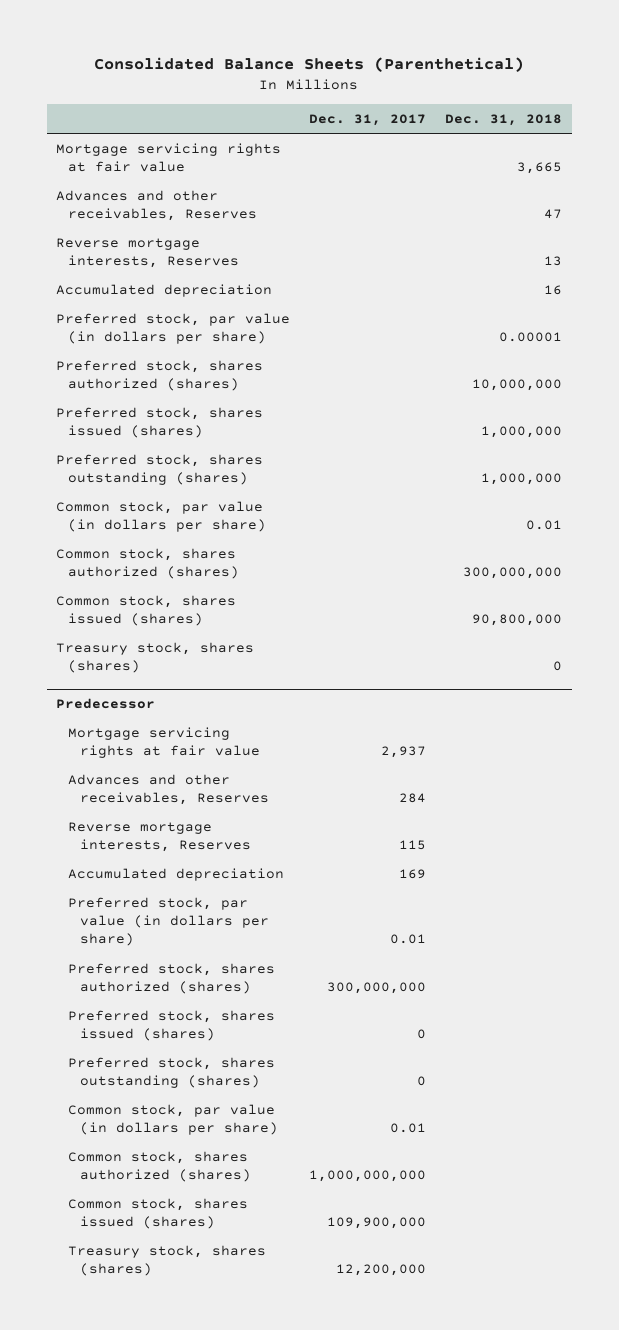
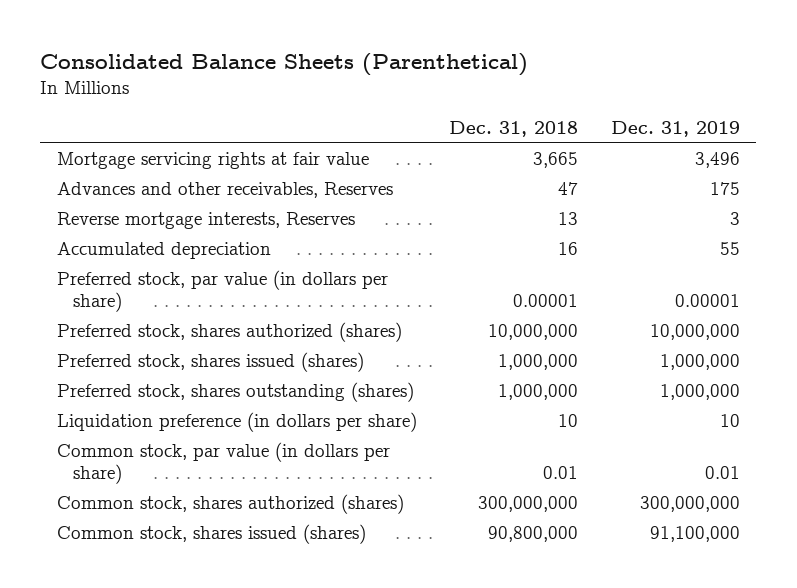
[309,113,427,126] Dec. 31, 2017 -> none
none -> [611,121,741,138] Dec. 31, 2019
none -> [56,412,417,433] Liquidation preference (in dollars per share)
[56,641,255,674] Treasury stock, shares (shares) -> none
[56,698,156,710] Predecessor -> none
[68,726,261,759] Mortgage servicing rights at fair value -> none
[68,773,270,806] Advances and other receivables, Reserves -> none
[68,821,252,853] Reverse mortgage interests, Reserves -> none
[68,867,285,881] Accumulated depreciation -> none
[68,896,270,947] Preferred stock, par value (in dollars per share) -> none
[68,962,276,995] Preferred stock, shares authorized (shares) -> none
[68,1009,276,1042] Preferred stock, shares issued (shares) -> none
[68,1056,276,1089] Preferred stock, shares outstanding (shares) -> none
[68,1103,279,1136] Common stock, par value (in dollars per share) -> none
[68,1150,252,1183] Common stock, shares authorized (shares) -> none
[68,1197,249,1230] Common stock, shares issued (shares) -> none
[68,1244,267,1277] Treasury stock, shares (shares) -> none

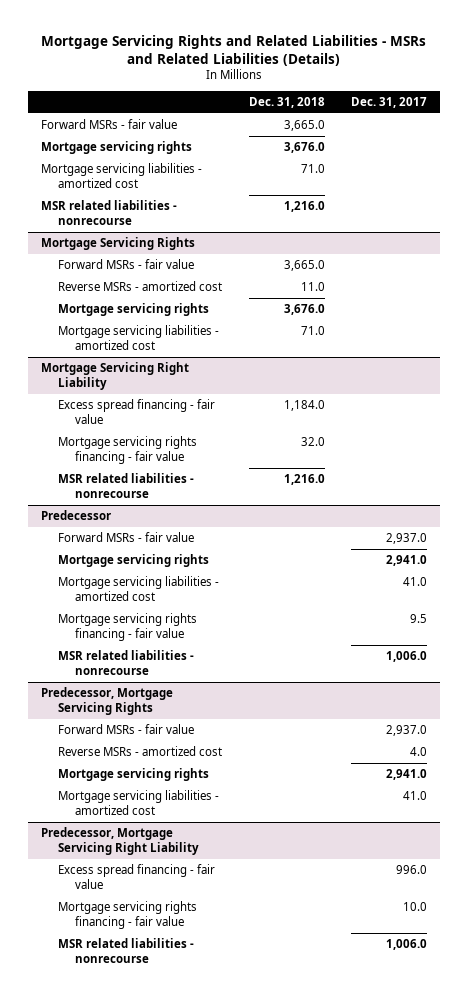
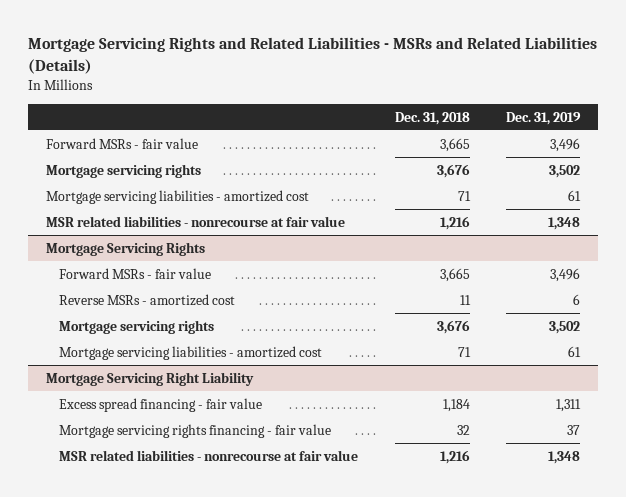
[351,96,428,108] Dec. 31, 2017 -> none
none -> [505,111,581,125] Dec. 31, 2019
[283,120,325,132] 3,665.0 -> [439,137,470,152] 3,665
[283,142,325,154] 3,676.0 -> [436,163,470,178] 3,676
[300,164,325,174] 71.0 -> [457,190,471,201] 71
[40,200,177,226] MSR related liabilities - nonrecourse -> [45,215,345,227] MSR related liabilities - nonrecourse at fair value
[283,201,325,213] 1,216.0 -> [439,215,470,230] 1,216
[283,260,325,272] 3,665.0 -> [439,267,470,282] 3,665
[300,282,325,292] 11.0 -> [459,294,471,305] 11
[283,304,325,316] 3,676.0 -> [436,319,470,334] 3,676
[300,326,325,336] 71.0 -> [457,346,471,357] 71
[40,510,111,521] Predecessor -> none
[58,532,195,543] Forward MSRs - fair value -> none
[58,554,210,568] Mortgage servicing rights -> none
[58,576,220,602] Mortgage servicing liabilities - amortized cost -> none
[58,613,198,642] Mortgage servicing rights financing - fair value -> none
[58,650,195,676] MSR related liabilities - nonrecourse -> none
[40,687,173,716] Predecessor, Mortgage Servicing Rights -> none
[58,724,195,735] Forward MSRs - fair value -> none
[58,746,223,757] Reverse MSRs - amortized cost -> none
[58,768,210,782] Mortgage servicing rights -> none
[58,790,220,816] Mortgage servicing liabilities - amortized cost -> none
[40,827,200,856] Predecessor, Mortgage Servicing Right Liability -> none
[58,864,216,890] Excess spread financing - fair value -> none
[58,901,198,930] Mortgage servicing rights financing - fair value -> none
[58,938,195,964] MSR related liabilities - nonrecourse -> none
[283,400,325,412] 1,184.0 -> [442,398,470,412] 1,184
[300,437,325,447] 32.0 -> [456,424,470,435] 32
[58,473,195,499] MSR related liabilities - nonrecourse -> [59,449,359,461] MSR related liabilities - nonrecourse at fair value
[283,474,325,486] 1,216.0 -> [439,449,470,464] 1,216

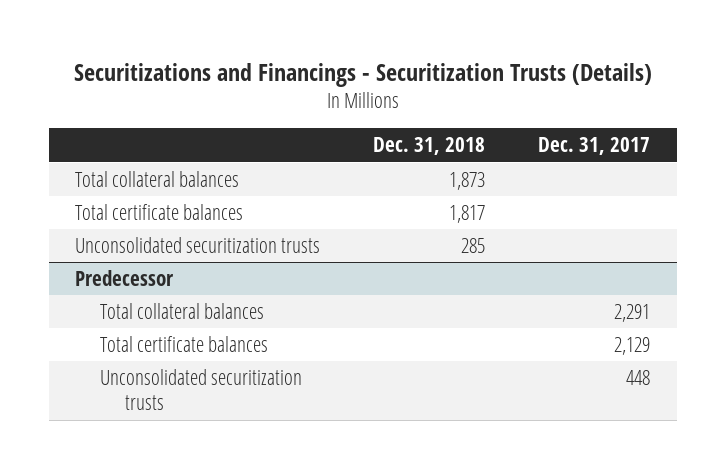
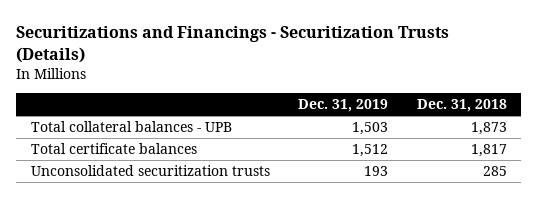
[538,137,651,156] Dec. 31, 2017 -> none
none -> [298,99,389,113] Dec. 31, 2019
[75,170,240,187] Total collateral balances -> [30,121,232,133] Total collateral balances - UPB
[75,269,175,286] Predecessor -> none
[100,302,265,319] Total collateral balances -> none
[100,335,269,352] Total certificate balances -> none
[100,368,303,411] Unconsolidated securitization trusts -> none

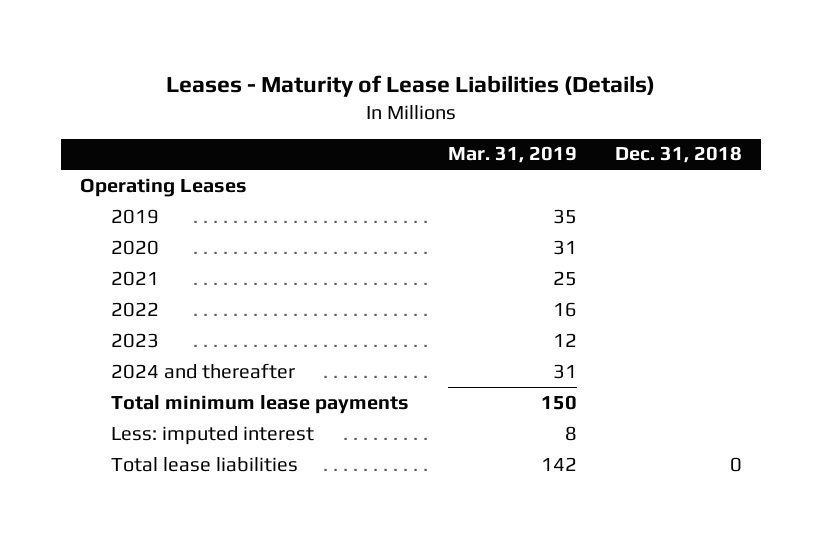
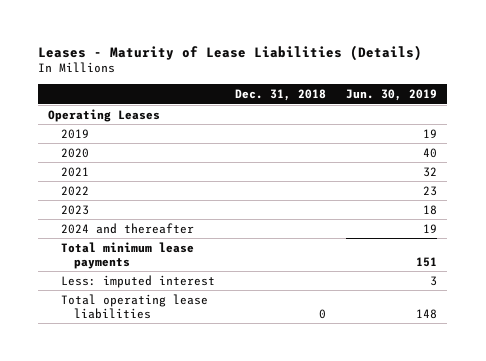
[447,146,577,164] Mar. 31, 2019 -> none
none -> [346,89,438,102] Jun. 30, 2019
[111,456,299,472] Total lease liabilities -> [61,293,209,319] Total operating lease liabilities

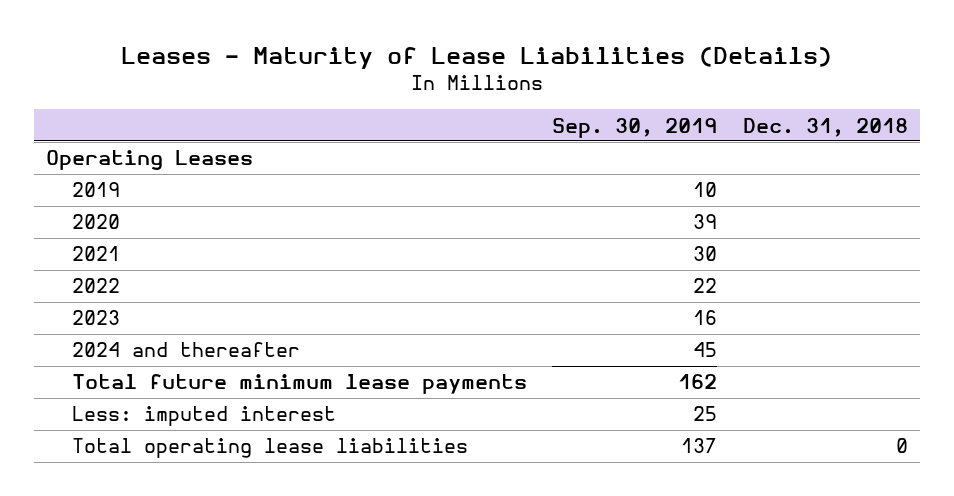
[346,89,438,102] Jun. 30, 2019 -> none
none -> [552,117,718,138] Sep. 30, 2019
[61,241,195,269] Total minimum lease payments -> [72,374,528,395] Total future minimum lease payments

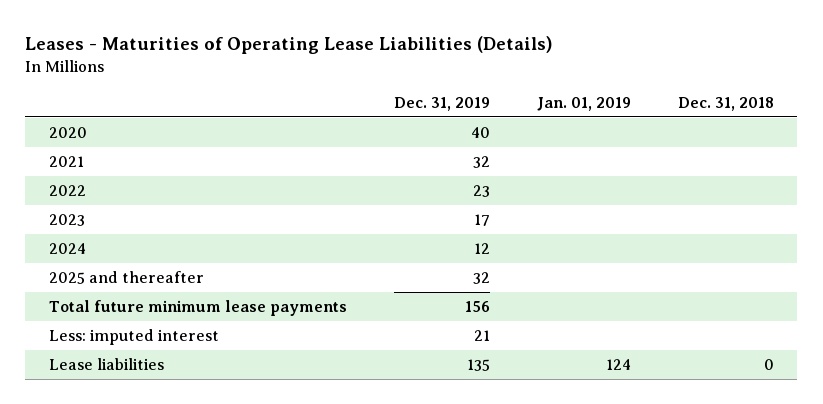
[120,46,832,69] Leases - Maturity of Lease Liabilities (Details) -> [25,36,554,55] Leases - Maturities of Operating Lease Liabilities (Details)
[552,117,718,138] Sep. 30, 2019 -> none
none -> [393,96,490,111] Dec. 31, 2019
none -> [536,96,631,111] Jan. 01, 2019
[46,150,254,171] Operating Leases -> none
[72,182,121,198] 2019 -> none
none -> [48,243,86,255] 2024
[72,342,301,358] 2024 and thereafter -> [48,271,204,285] 2025 and thereafter
[72,438,469,459] Total operating lease liabilities -> [48,358,164,371] Lease liabilities

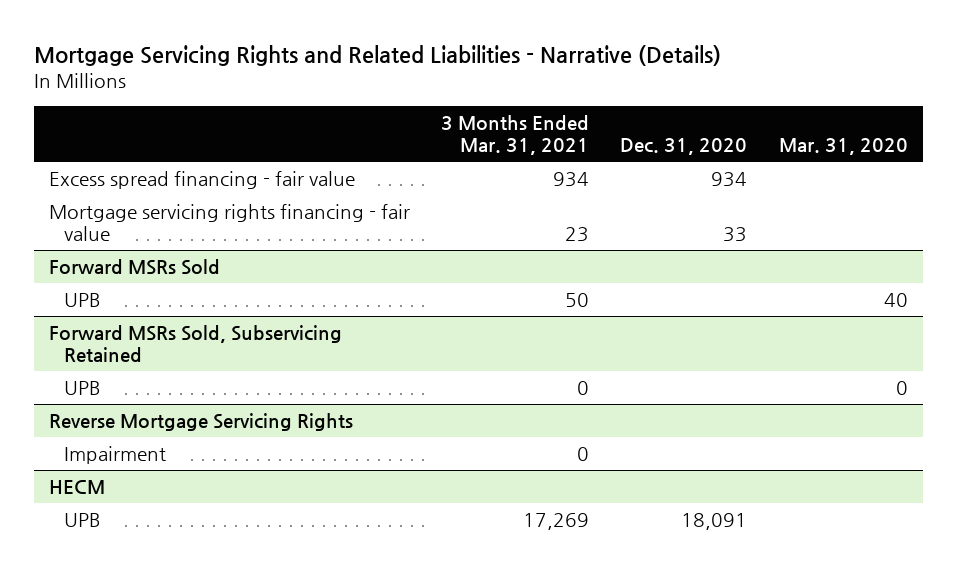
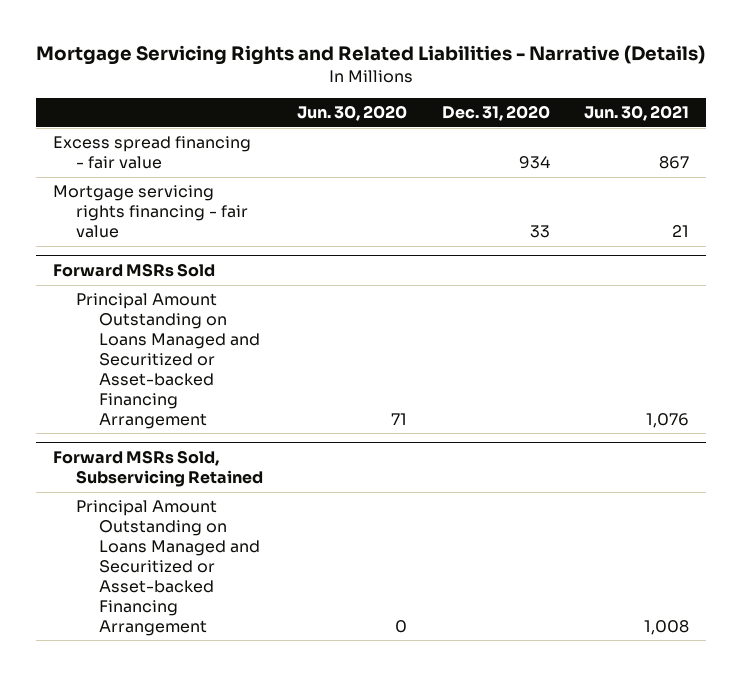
[441,115,590,156] 3 Months Ended Mar. 31, 2021 -> none
[778,138,908,156] Mar. 31, 2020 -> none
none -> [297,105,408,122] Jun. 30, 2020
none -> [584,105,690,122] Jun. 30, 2021
[63,293,101,308] UPB -> [75,293,260,429] Principal Amount Outstanding on Loans Managed and Securitized or Asset-backed Financing Arrangement
[49,413,354,432] Reverse Mortgage Servicing Rights -> none
[63,446,166,465] Impairment -> none
[49,480,106,495] HECM -> none
[63,513,101,528] UPB -> none
[63,381,101,396] UPB -> [75,500,260,636] Principal Amount Outstanding on Loans Managed and Securitized or Asset-backed Financing Arrangement

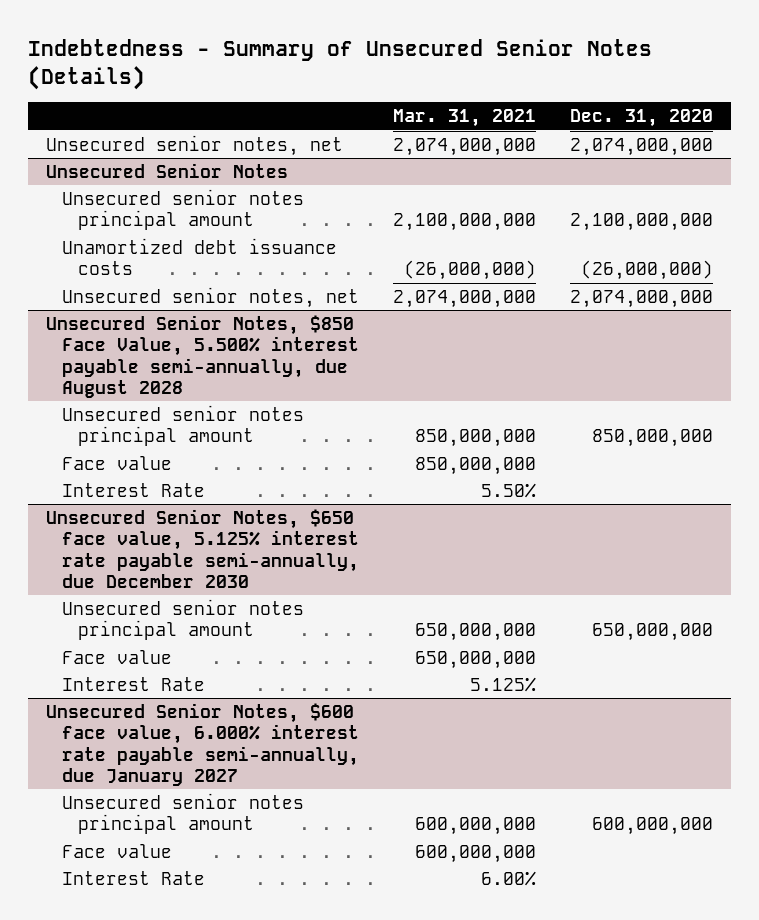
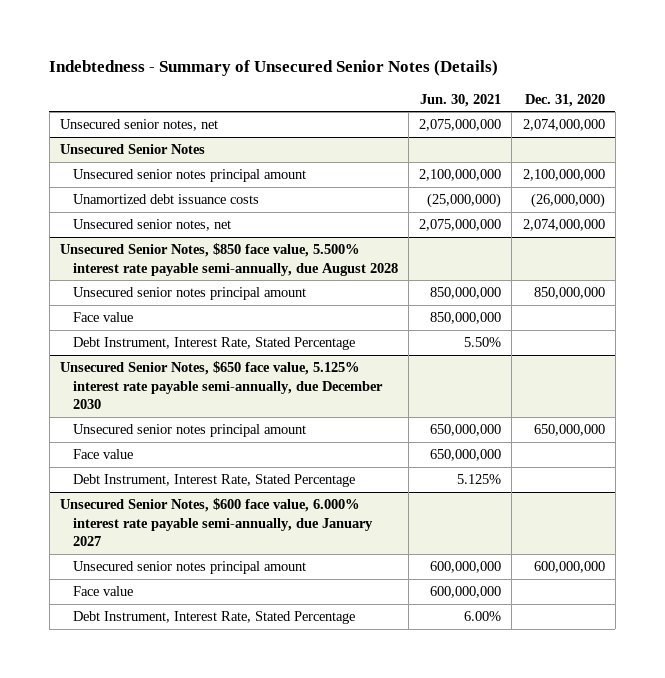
[393,109,537,128] Mar. 31, 2021 -> none
none -> [420,93,502,107] Jun. 30, 2021
[45,315,359,398] Unsecured Senior Notes, $850 Face Value, 5.500% interest payable semi-annually, due August 2028 -> [59,243,399,276] Unsecured Senior Notes, $850 face value, 5.500% interest rate payable semi-annually, due August 2028
[61,483,205,498] Interest Rate -> [73,337,356,351] Debt Instrument, Interest Rate, Stated Percentage
[61,677,205,692] Interest Rate -> [73,474,356,488] Debt Instrument, Interest Rate, Stated Percentage
[61,871,205,886] Interest Rate -> [73,611,356,625] Debt Instrument, Interest Rate, Stated Percentage

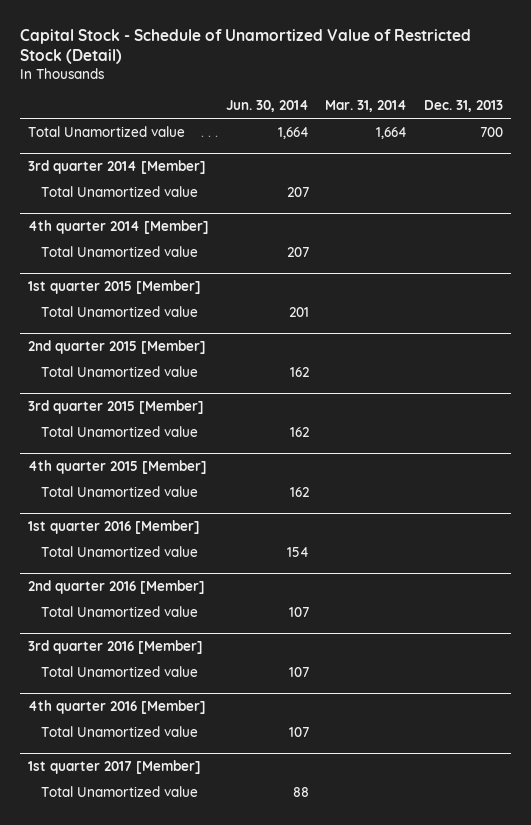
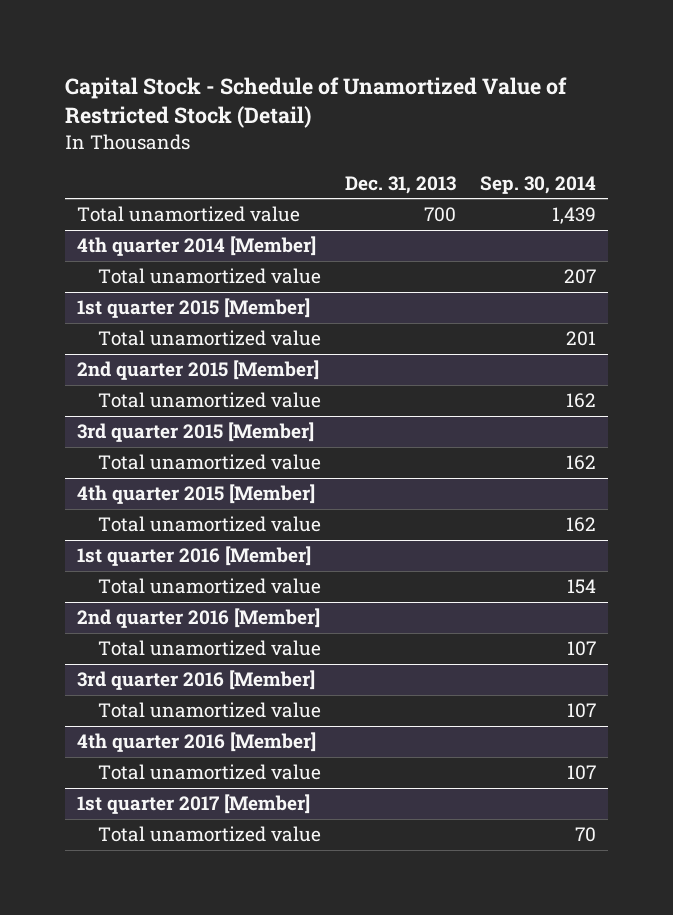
[225,100,309,113] Jun. 30, 2014 -> none
[325,100,408,113] Mar. 31, 2014 -> none
none -> [480,175,597,194] Sep. 30, 2014
[28,160,207,175] 3rd quarter 2014 [Member] -> none
[41,185,199,197] Total Unamortized value -> none
[28,125,186,137] Total Unamortized value -> [77,206,301,223] Total unamortized value
[41,245,199,257] Total Unamortized value -> [97,268,321,285] Total unamortized value
[41,305,199,317] Total Unamortized value -> [97,330,321,347] Total unamortized value
[41,365,199,377] Total Unamortized value -> [97,392,321,409] Total unamortized value
[41,425,199,437] Total Unamortized value -> [97,454,321,471] Total unamortized value
[41,485,199,497] Total Unamortized value -> [97,516,321,533] Total unamortized value
[41,545,199,557] Total Unamortized value -> [97,578,321,595] Total unamortized value
[41,605,199,617] Total Unamortized value -> [97,640,321,657] Total unamortized value
[41,665,199,677] Total Unamortized value -> [97,702,321,719] Total unamortized value
[41,725,199,737] Total Unamortized value -> [97,764,321,781] Total unamortized value
[41,785,199,797] Total Unamortized value -> [97,826,321,843] Total unamortized value

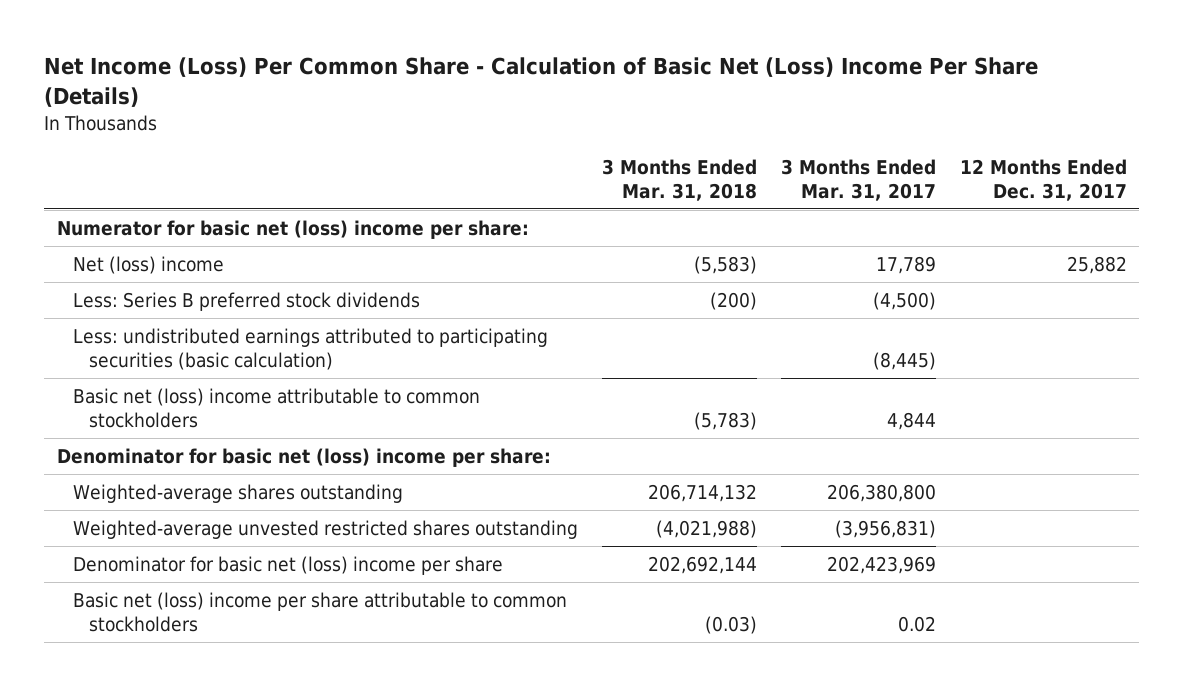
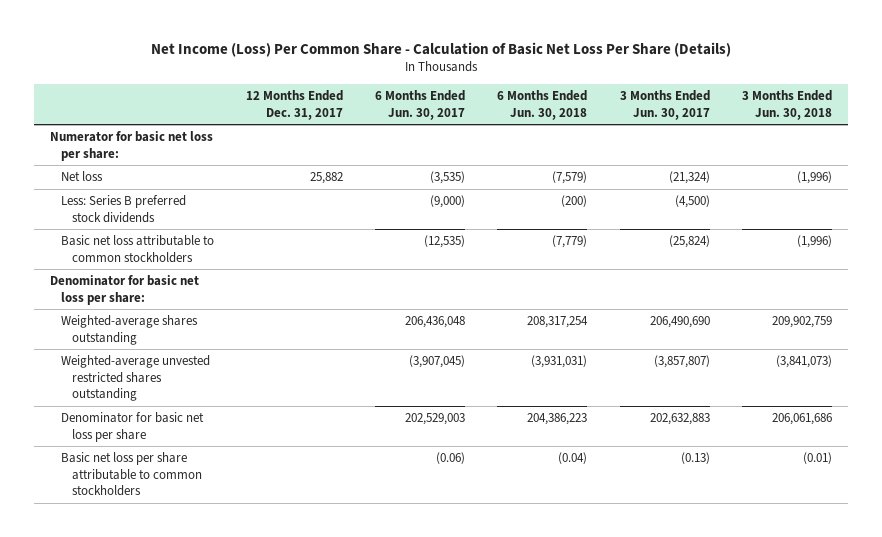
[44,57,1039,107] Net Income (Loss) Per Common Share - Calculation of Basic Net (Loss) Income Per Share (Details) -> [150,41,731,57] Net Income (Loss) Per Common Share - Calculation of Basic Net Loss Per Share (Details)
[601,158,757,201] 3 Months Ended Mar. 31, 2018 -> none
[780,158,936,201] 3 Months Ended Mar. 31, 2017 -> none
none -> [375,90,466,120] 6 Months Ended Jun. 30, 2017
none -> [497,90,588,120] 6 Months Ended Jun. 30, 2018
none -> [619,90,710,120] 3 Months Ended Jun. 30, 2017
none -> [741,90,832,120] 3 Months Ended Jun. 30, 2018
[56,220,529,240] Numerator for basic net (loss) income per share: -> [49,131,213,161] Numerator for basic net loss per share:
[72,256,224,275] Net (loss) income -> [60,171,103,182] Net loss
[72,328,548,370] Less: undistributed earnings attributed to participating securities (basic calculation) -> none
[72,388,480,428] Basic net (loss) income attributable to common stockholders -> [60,235,214,263] Basic net loss attributable to common stockholders
[56,448,551,468] Denominator for basic net (loss) income per share: -> [49,275,199,305] Denominator for basic net loss per share:
[72,556,503,576] Denominator for basic net (loss) income per share -> [60,412,204,442] Denominator for basic net loss per share
[72,592,567,632] Basic net (loss) income per share attributable to common stockholders -> [60,452,202,497] Basic net loss per share attributable to common stockholders

